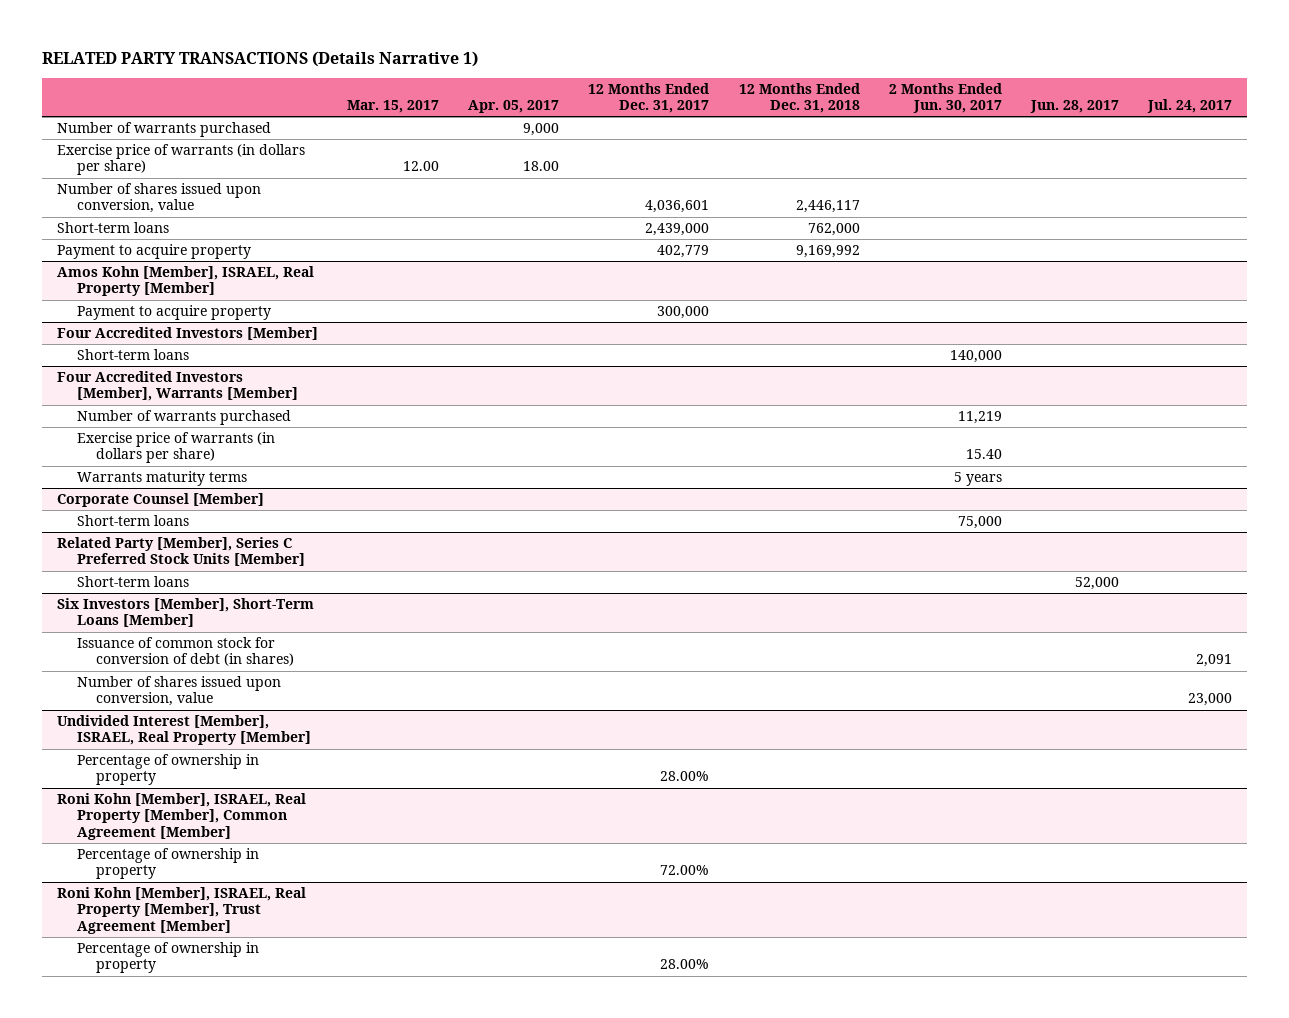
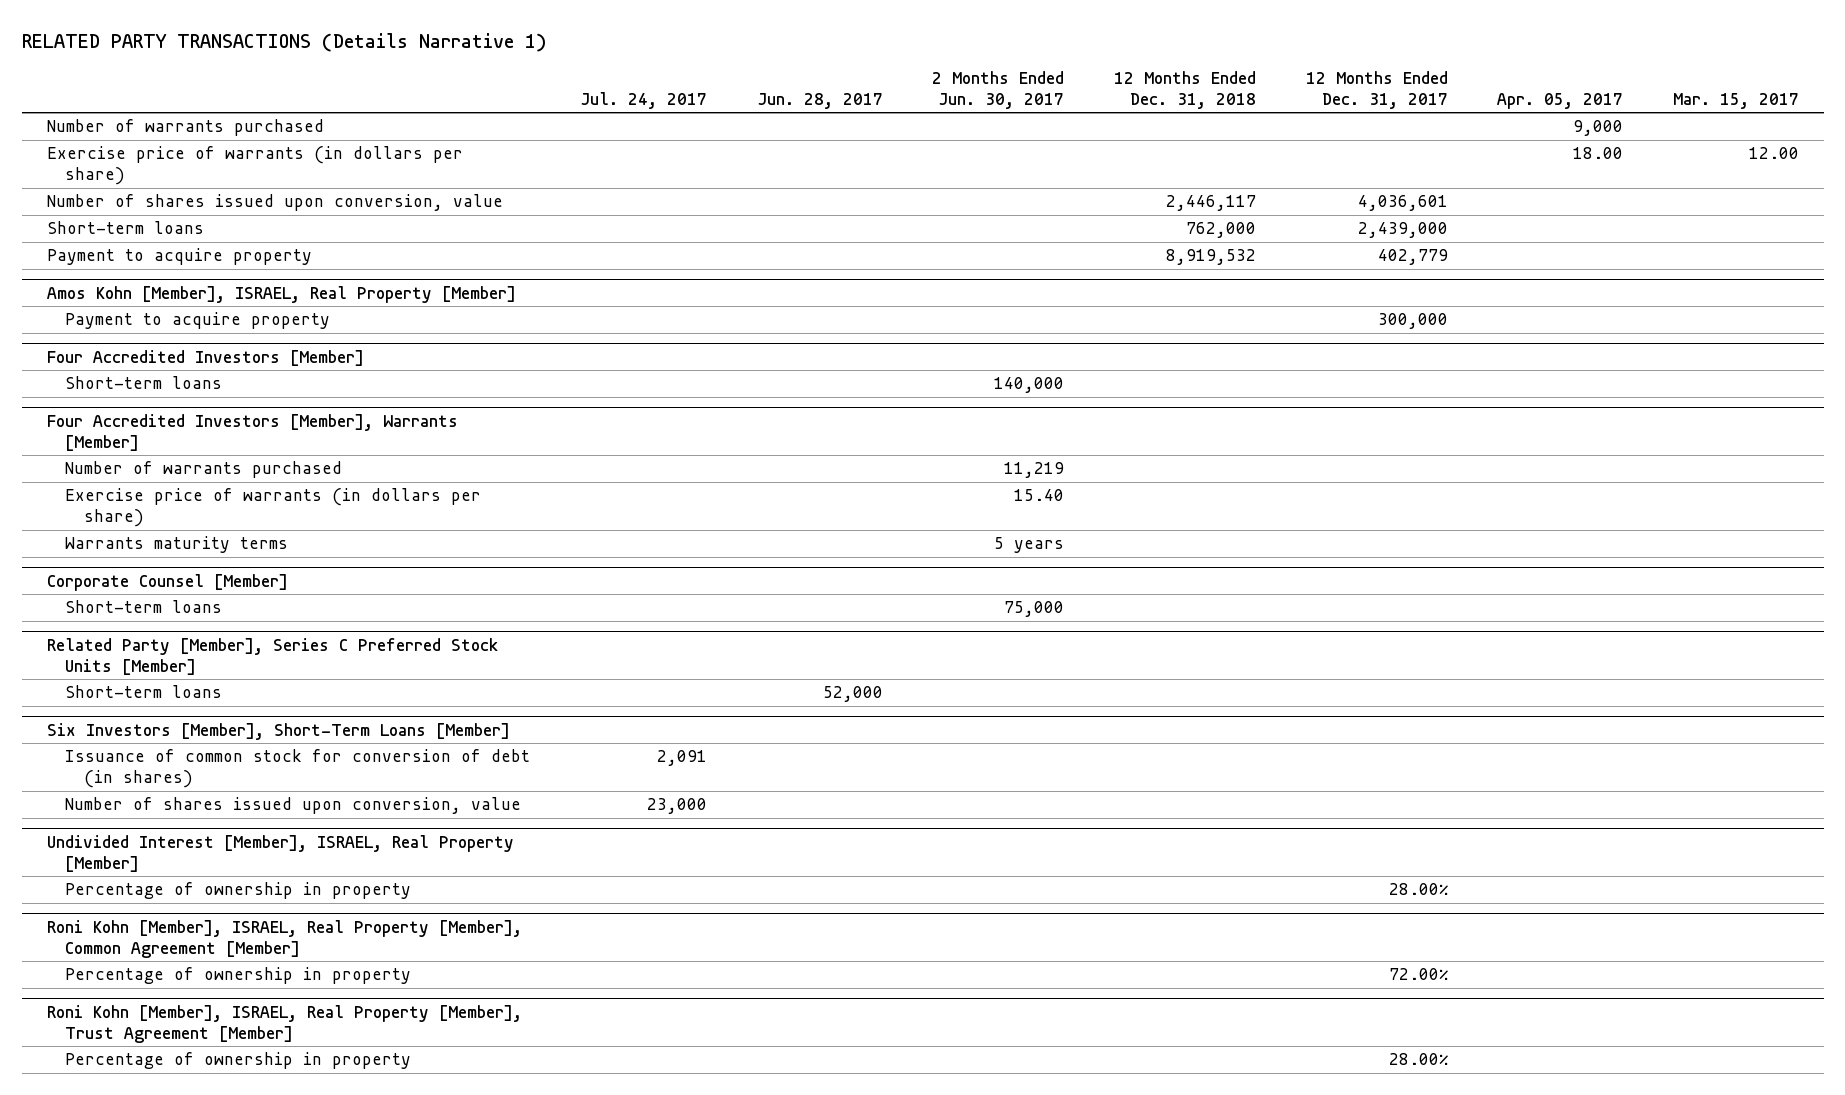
[795,245,860,259] 9,169,992 -> [1165,249,1256,266] 8,919,532

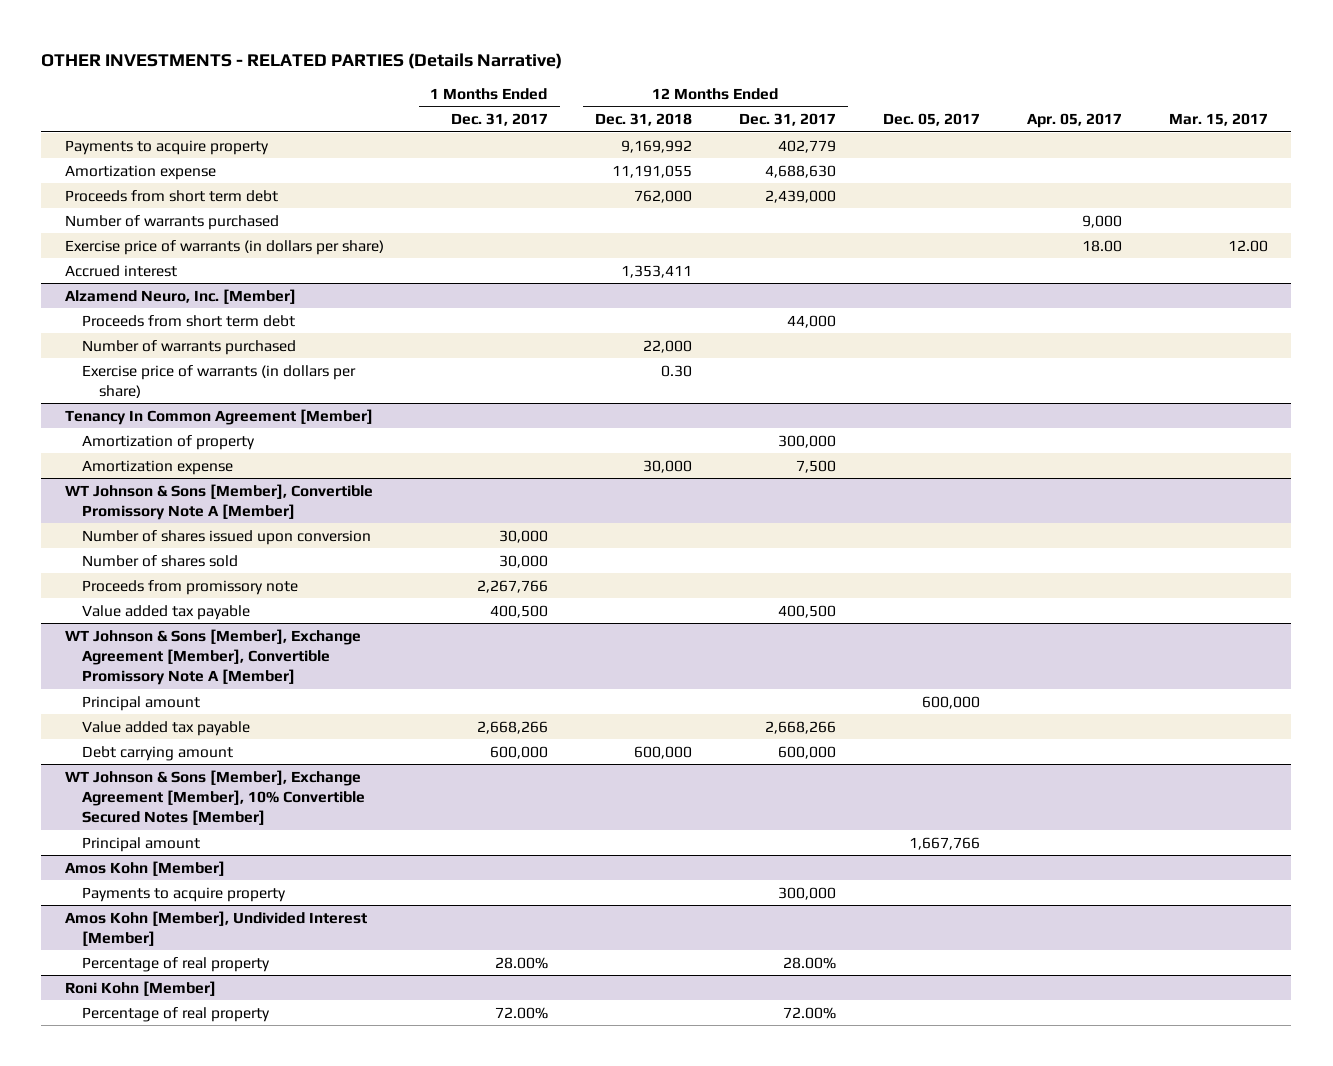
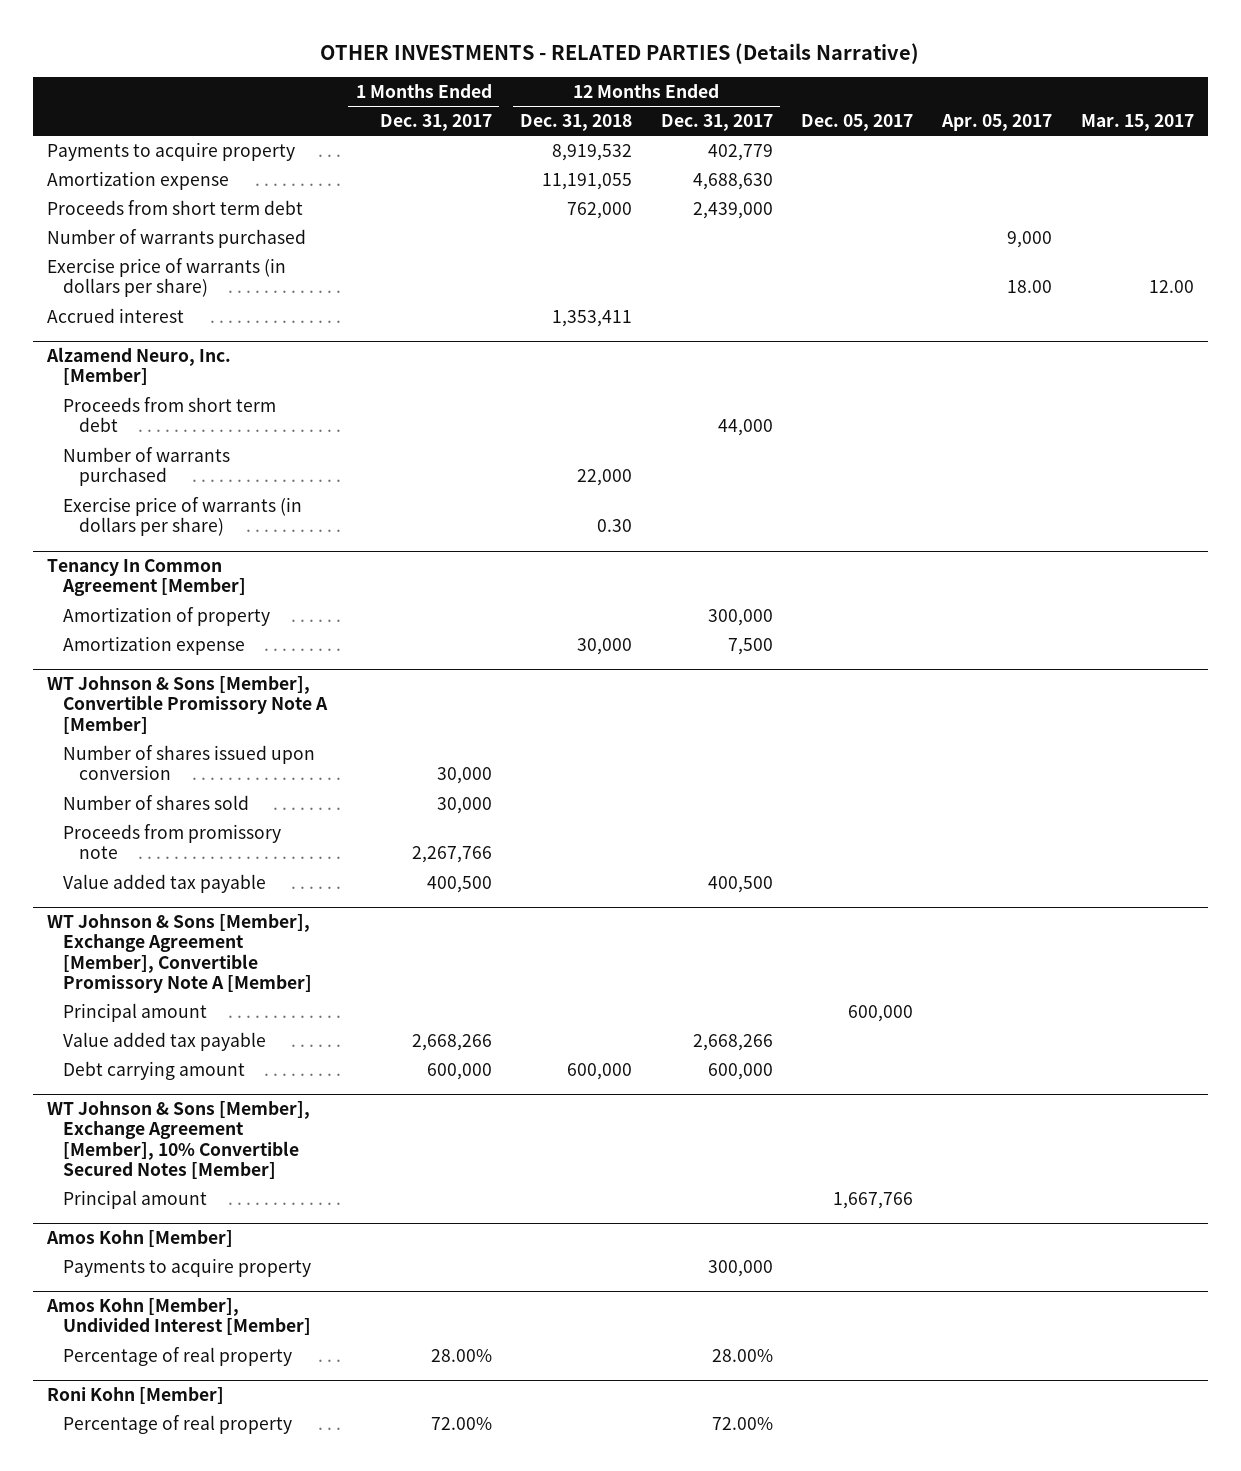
[620,139,692,153] 9,169,992 -> [552,143,633,161] 8,919,532

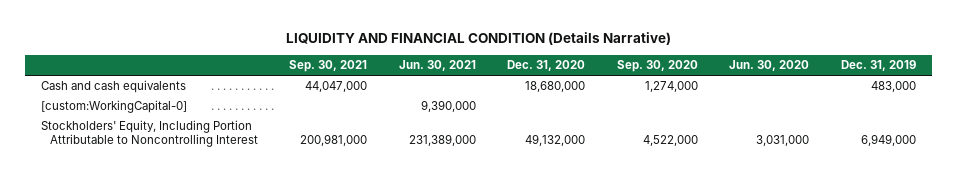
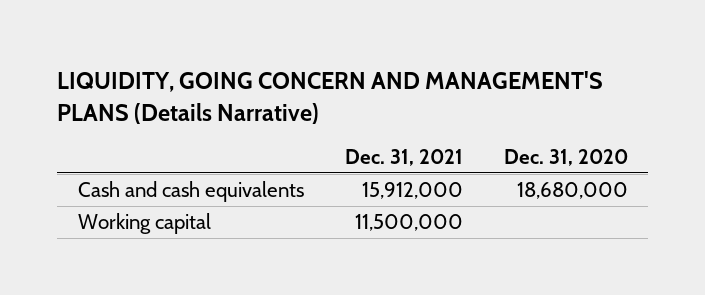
[285,32,671,46] LIQUIDITY AND FINANCIAL CONDITION (Details Narrative) -> [57,70,604,124] LIQUIDITY, GOING CONCERN AND MANAGEMENT'S PLANS (Details Narrative)
[289,60,368,73] Sep. 30, 2021 -> none
[398,60,476,72] Jun. 30, 2021 -> none
[616,60,698,73] Sep. 30, 2020 -> none
[729,60,810,72] Jun. 30, 2020 -> none
[841,60,917,72] Dec. 31, 2019 -> none
none -> [344,149,463,167] Dec. 31, 2021
[41,120,258,147] Stockholders' Equity, Including Portion Attributable to Noncontrolling Interest -> none
[41,100,188,114] [custom:WorkingCapital-0] -> [77,213,211,235] Working capital

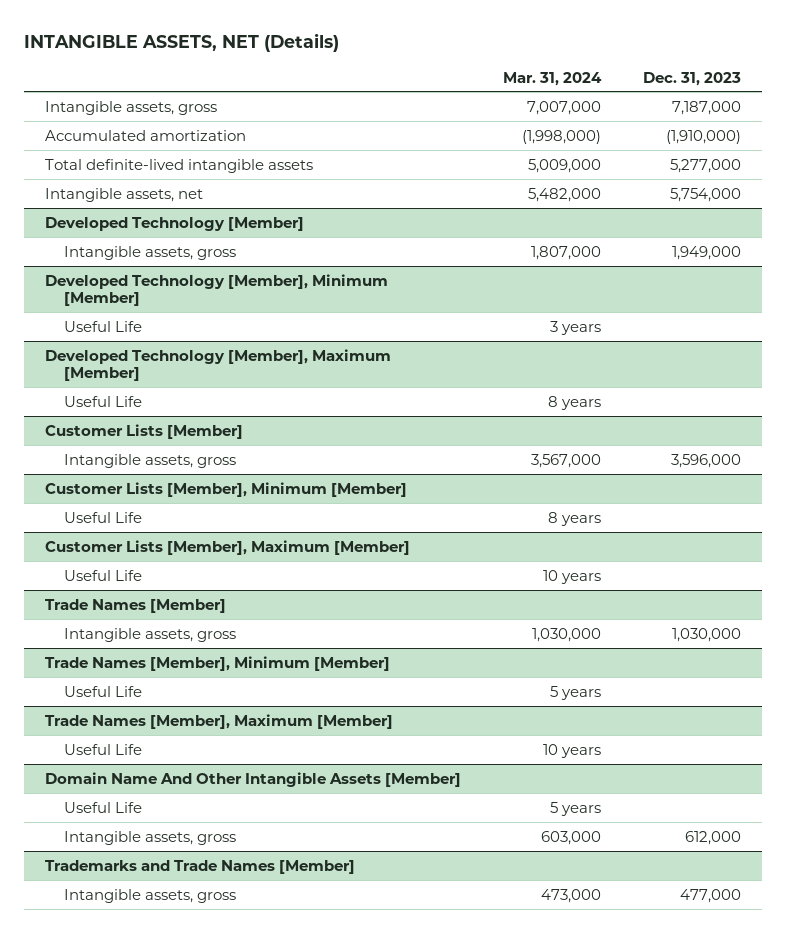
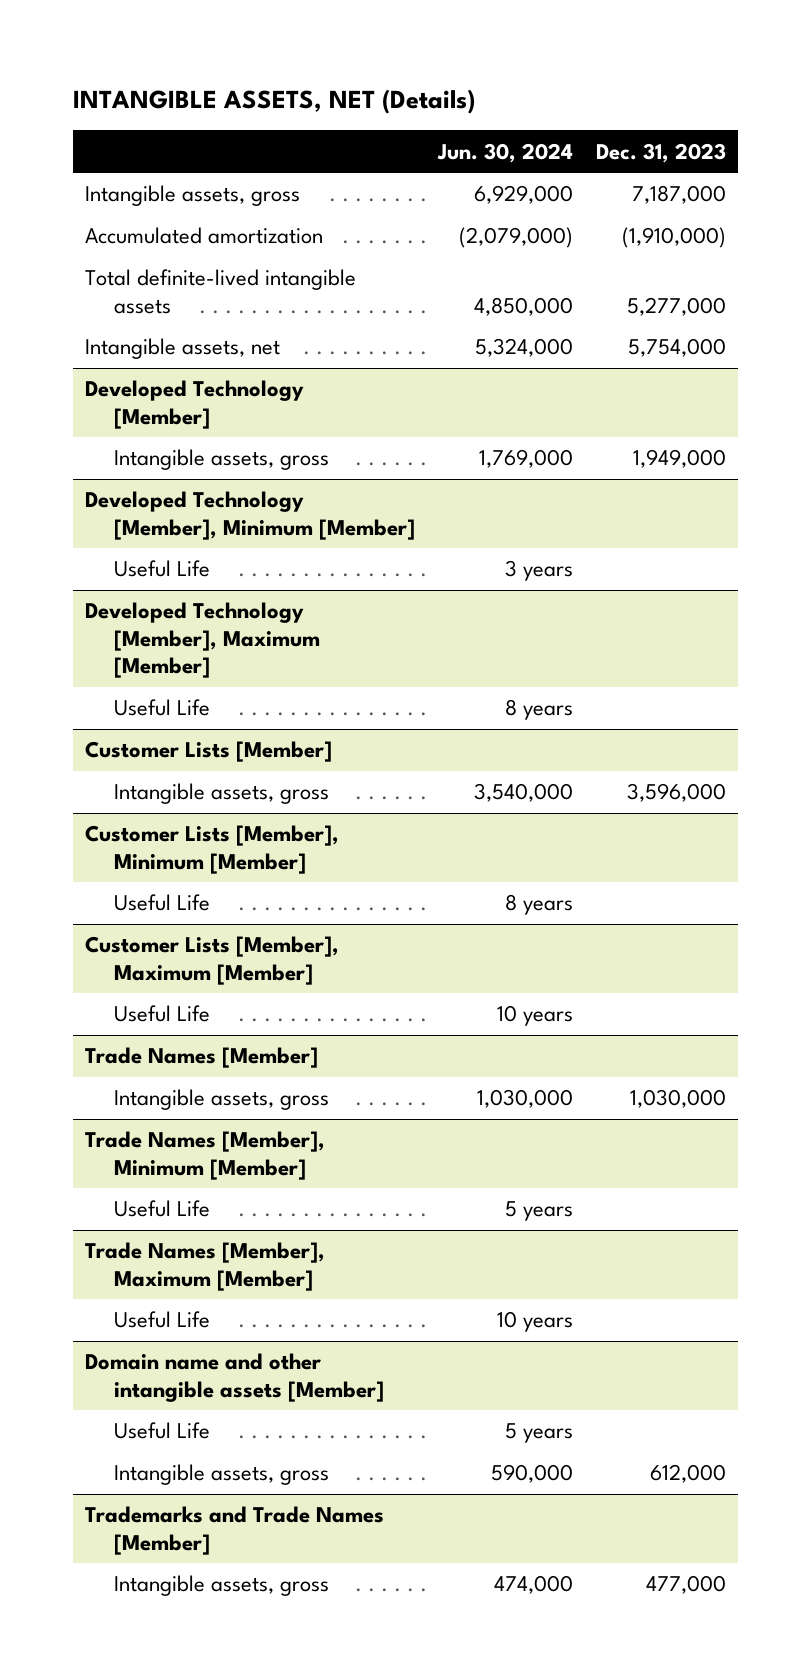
[503,71,603,86] Mar. 31, 2024 -> none
none -> [437,142,574,163] Jun. 30, 2024
[45,771,462,787] Domain Name And Other Intangible Assets [Member] -> [84,1353,385,1402] Domain name and other intangible assets [Member]

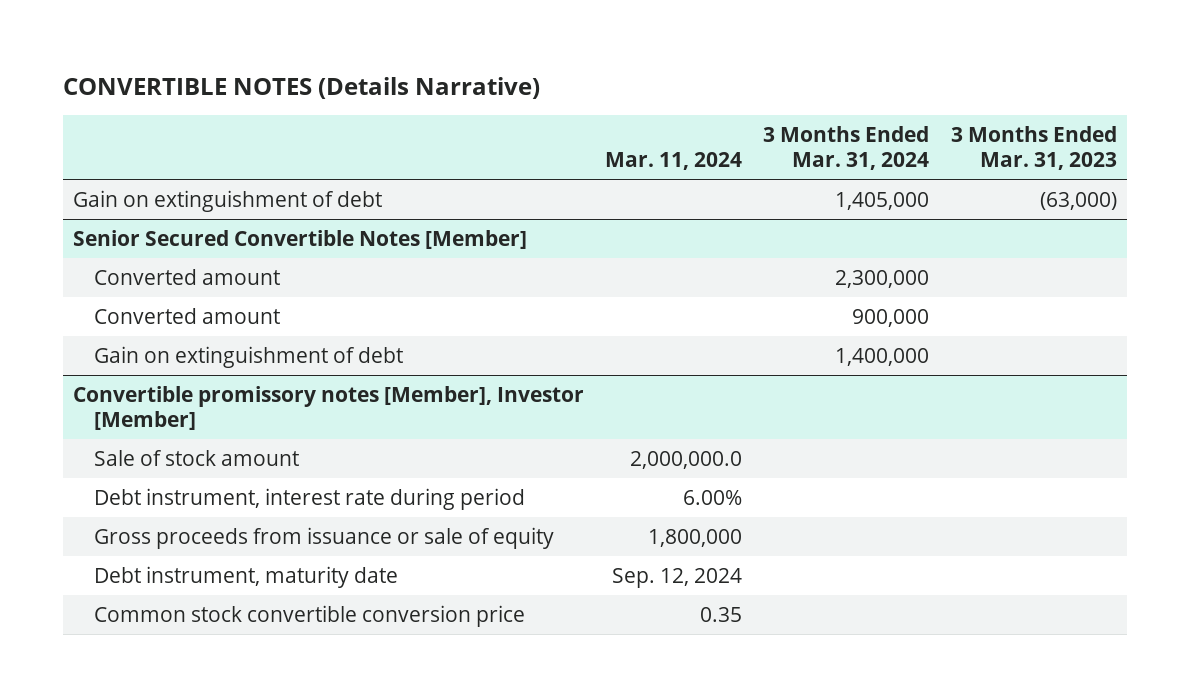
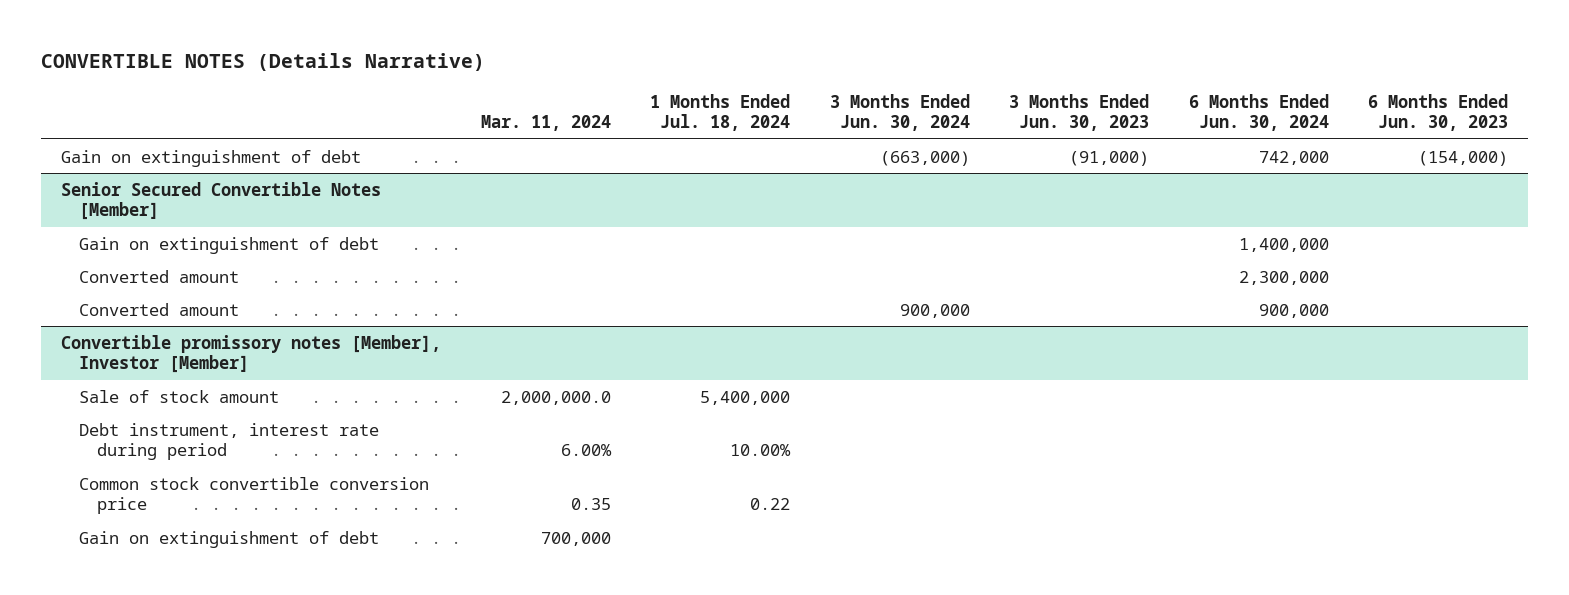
[763,126,930,171] 3 Months Ended Mar. 31, 2024 -> none
[950,126,1117,171] 3 Months Ended Mar. 31, 2023 -> none
none -> [650,93,791,132] 1 Months Ended Jul. 18, 2024
none -> [829,93,970,132] 3 Months Ended Jun. 30, 2024
none -> [1009,93,1150,132] 3 Months Ended Jun. 30, 2023
none -> [1188,93,1329,132] 6 Months Ended Jun. 30, 2024
none -> [1368,93,1509,132] 6 Months Ended Jun. 30, 2023
[94,345,404,368] Gain on extinguishment of debt -> [79,236,380,254] Gain on extinguishment of debt
[94,526,555,549] Gross proceeds from issuance or sale of equity -> none
[94,565,399,588] Debt instrument, maturity date -> none
none -> [79,530,380,548] Gain on extinguishment of debt

